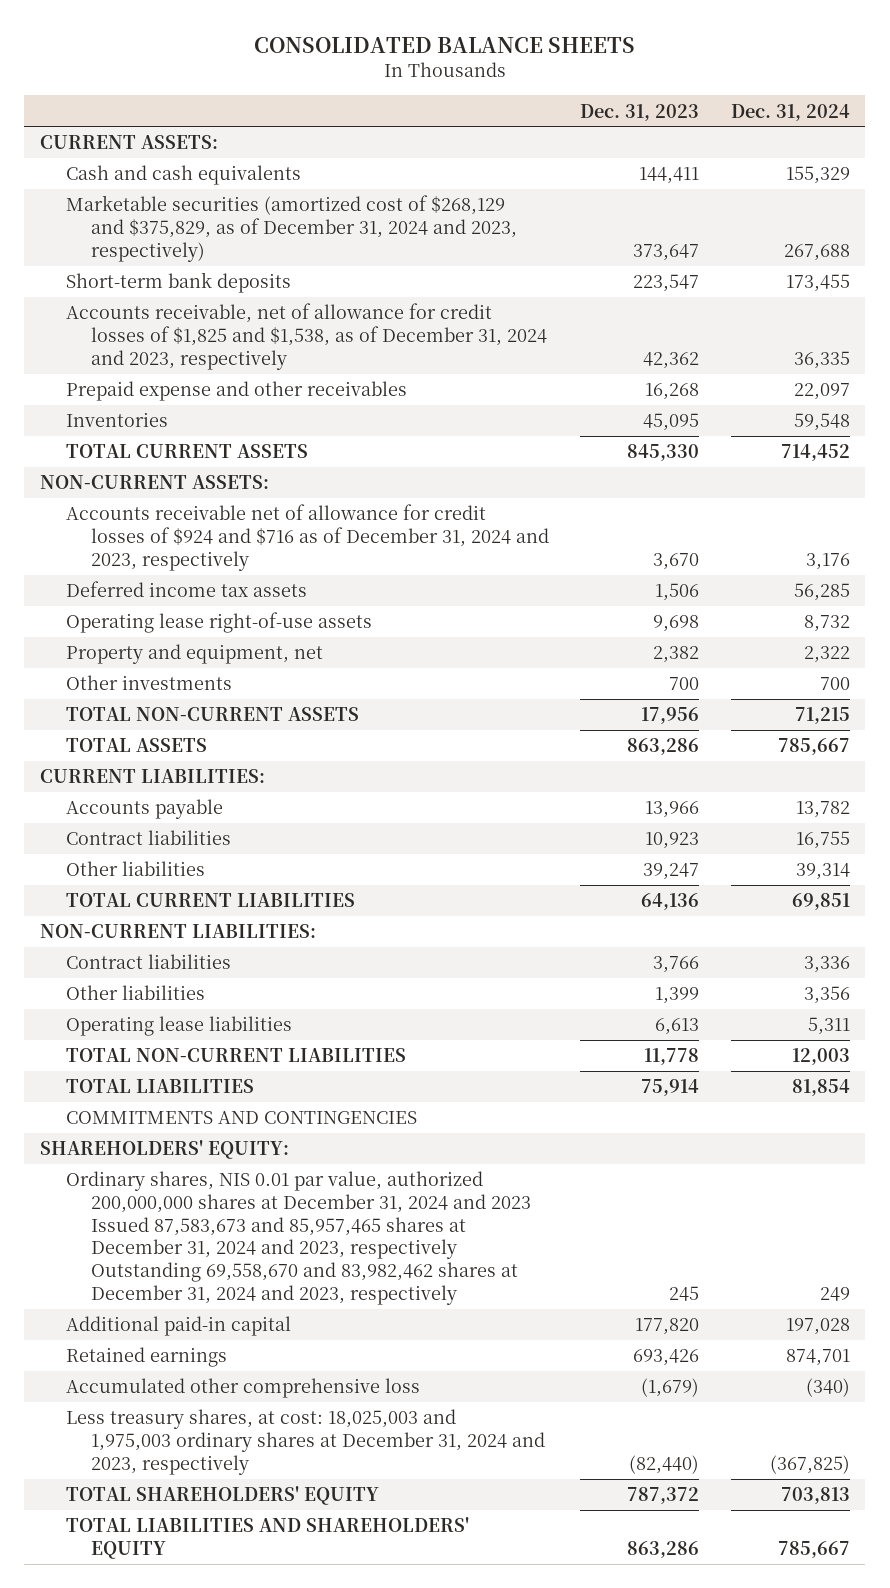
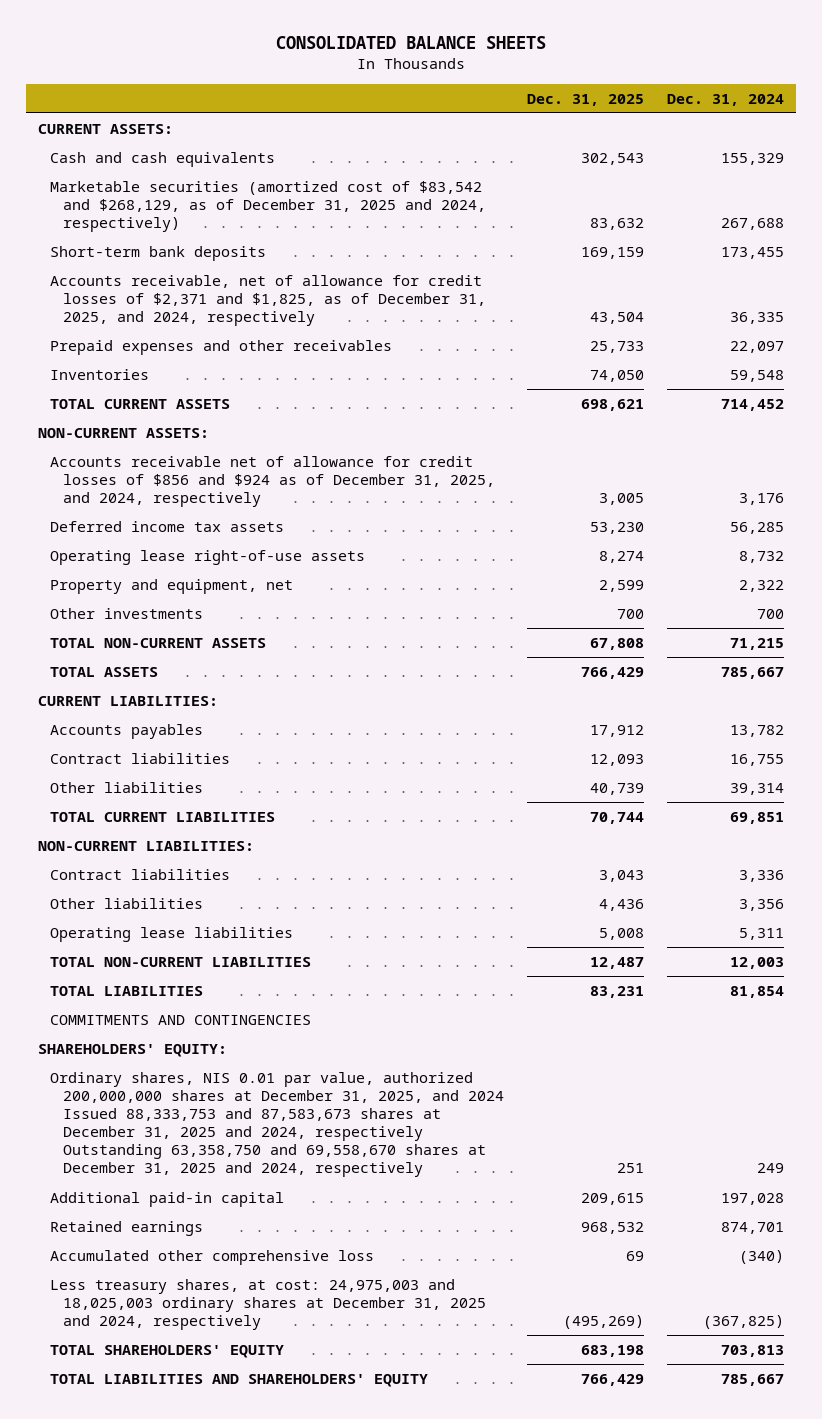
[580,103,700,121] Dec. 31, 2023 -> none
none -> [527,93,645,106] Dec. 31, 2025
[65,195,518,262] Marketable securities (amortized cost of $268,129 and $375,829, as of December 31, 2024 and 2023, respectively) -> [50,180,487,233] Marketable securities (amortized cost of $83,542 and $268,129, as of December 31, 2025 and 2024, respectively)
[65,303,548,370] Accounts receivable, net of allowance for credit losses of $1,825 and $1,538, as of December 31, 2024 and 2023, respectively -> [50,274,487,327] Accounts receivable, net of allowance for credit losses of $2,371 and $1,825, as of December 31, 2025, and 2024, respectively
[65,381,407,402] Prepaid expense and other receivables -> [50,339,393,355] Prepaid expenses and other receivables
[65,504,550,571] Accounts receivable net of allowance for credit losses of $924 and $716 as of December 31, 2024 and 2023, respectively -> [50,455,496,508] Accounts receivable net of allowance for credit losses of $856 and $924 as of December 31, 2025, and 2024, respectively
[65,799,223,820] Accounts payable -> [50,723,204,739] Accounts payables
[65,1171,532,1305] Ordinary shares, NIS 0.01 par value, authorized 200,000,000 shares at December 31, 2024 and 2023 Issued 87,583,673 and 85,957,465 shares at December 31, 2024 and 2023, respectively Outstanding 69,558,670 and 83,982,462 shares at December 31, 2024 and 2023, respectively -> [50,1071,505,1178] Ordinary shares, NIS 0.01 par value, authorized 200,000,000 shares at December 31, 2025, and 2024 Issued 88,333,753 and 87,583,673 shares at December 31, 2025 and 2024, respectively Outstanding 63,358,750 and 69,558,670 shares at December 31, 2025 and 2024, respectively
[65,1409,546,1475] Less treasury shares, at cost: 18,025,003 and 1,975,003 ordinary shares at December 31, 2024 and 2023, respectively -> [50,1278,487,1331] Less treasury shares, at cost: 24,975,003 and 18,025,003 ordinary shares at December 31, 2025 and 2024, respectively

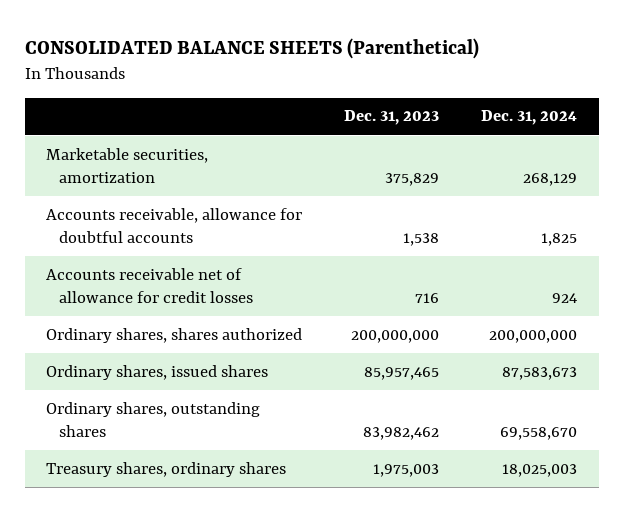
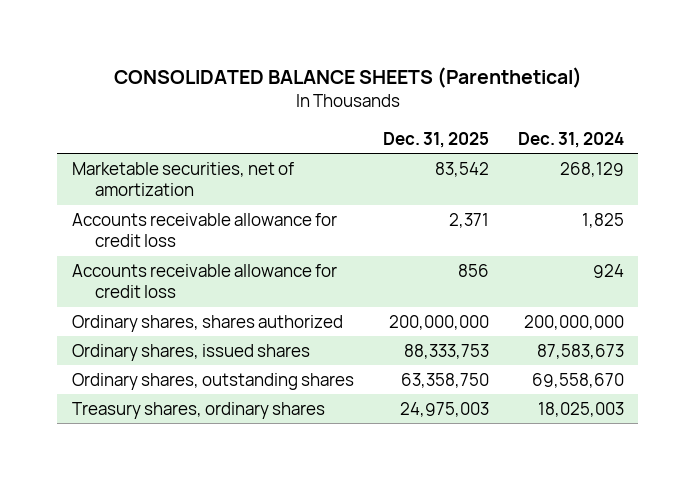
[344,110,440,126] Dec. 31, 2023 -> none
none -> [382,131,489,148] Dec. 31, 2025
[46,147,209,183] Marketable securities, amortization -> [71,161,294,197] Marketable securities, net of amortization
[46,207,303,243] Accounts receivable, allowance for doubtful accounts -> [71,212,337,248] Accounts receivable allowance for credit loss
[46,267,254,303] Accounts receivable net of allowance for credit losses -> [71,263,337,299] Accounts receivable allowance for credit loss

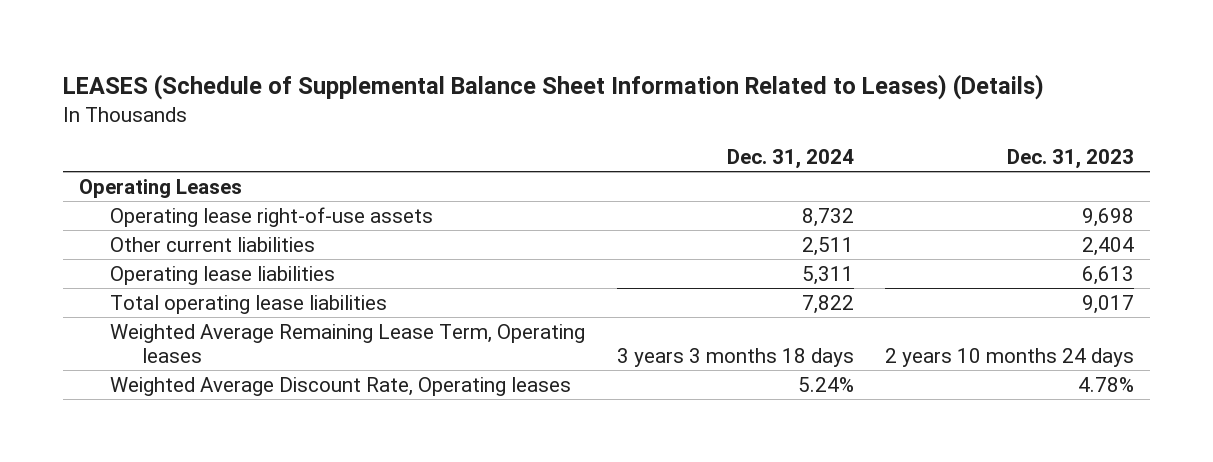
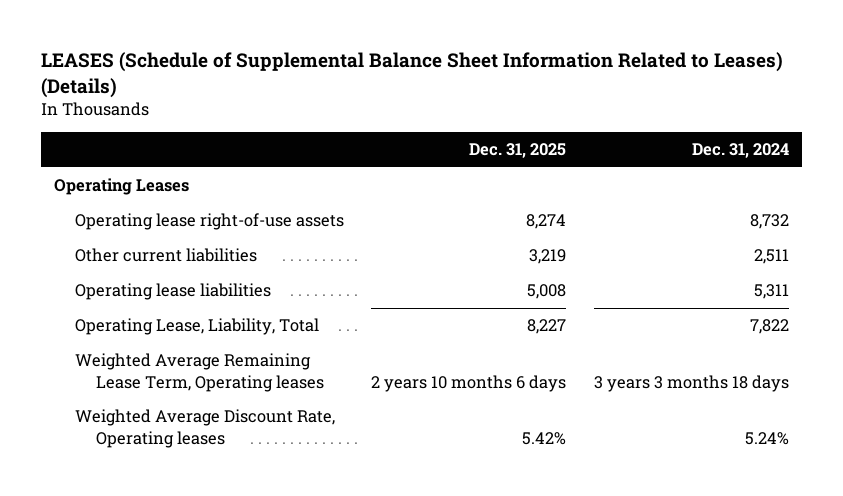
[1007,148,1135,169] Dec. 31, 2023 -> none
none -> [469,143,567,159] Dec. 31, 2025
[110,294,388,314] Total operating lease liabilities -> [75,318,320,336] Operating Lease, Liability, Total

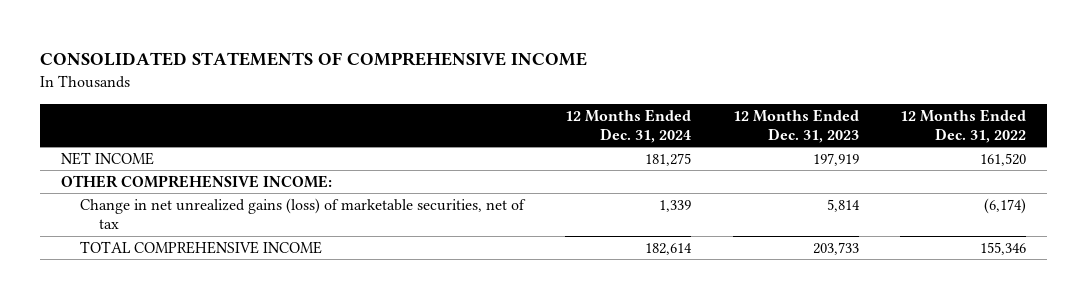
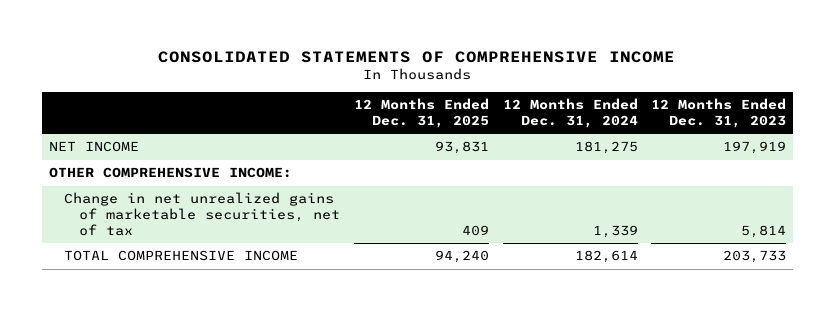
[900,108,1027,143] 12 Months Ended Dec. 31, 2022 -> none
none -> [353,98,489,128] 12 Months Ended Dec. 31, 2025
[79,198,526,230] Change in net unrealized gains (loss) of marketable securities, net of tax -> [63,192,340,236] Change in net unrealized gains of marketable securities, net of tax

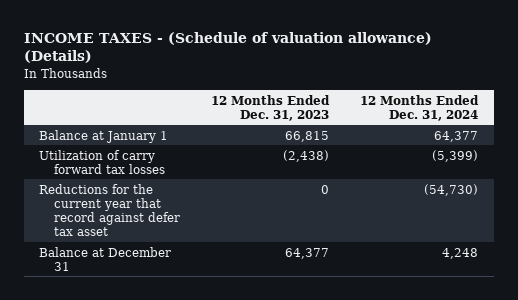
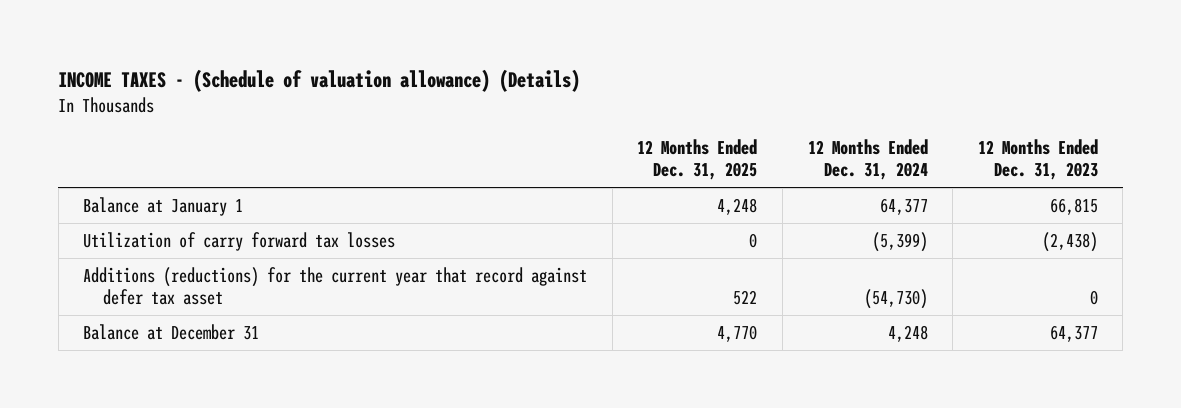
none -> [637,138,758,181] 12 Months Ended Dec. 31, 2025
[39,183,180,236] Reductions for the current year that record against defer tax asset -> [83,267,588,306] Additions (reductions) for the current year that record against defer tax asset

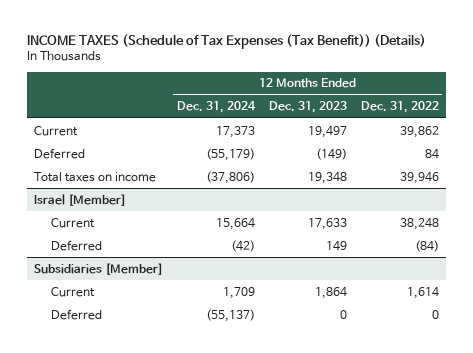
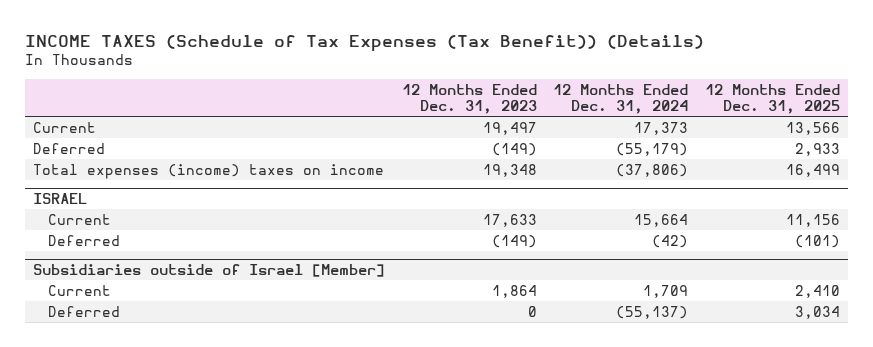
[360,101,439,114] Dec. 31, 2022 -> none
none -> [704,83,840,115] 12 Months Ended Dec. 31, 2025
[33,171,156,182] Total taxes on income -> [33,163,385,179] Total expenses (income) taxes on income
[33,193,126,206] Israel [Member] -> [33,192,88,204] ISRAEL
[325,240,347,251] 149 -> [491,234,537,248] (149)
[33,262,163,275] Subsidiaries [Member] -> [33,263,386,277] Subsidiaries outside of Israel [Member]

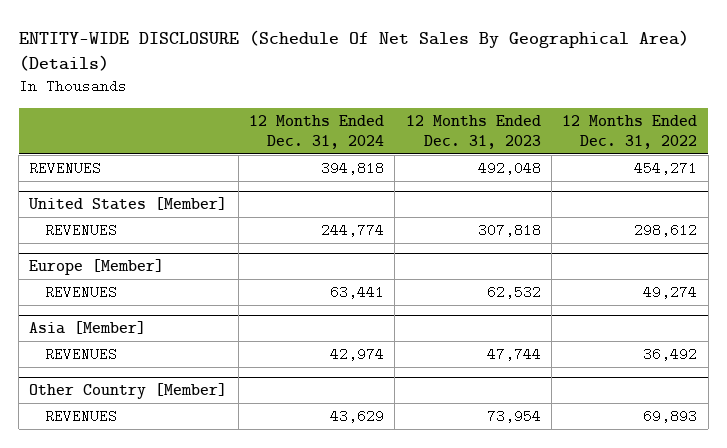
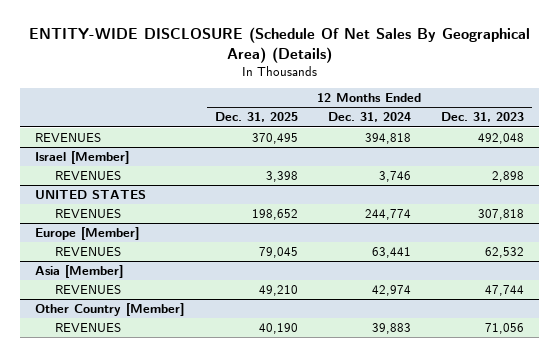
[562,114,698,149] 12 Months Ended Dec. 31, 2022 -> none
none -> [214,112,298,123] Dec. 31, 2025
none -> [35,151,130,165] Israel [Member]
none -> [54,171,121,181] REVENUES
[28,197,228,211] United States [Member] -> [35,190,147,200] UNITED STATES
[330,409,385,424] 43,629 -> [371,323,411,335] 39,883
[486,409,541,424] 73,954 -> [485,323,525,335] 71,056

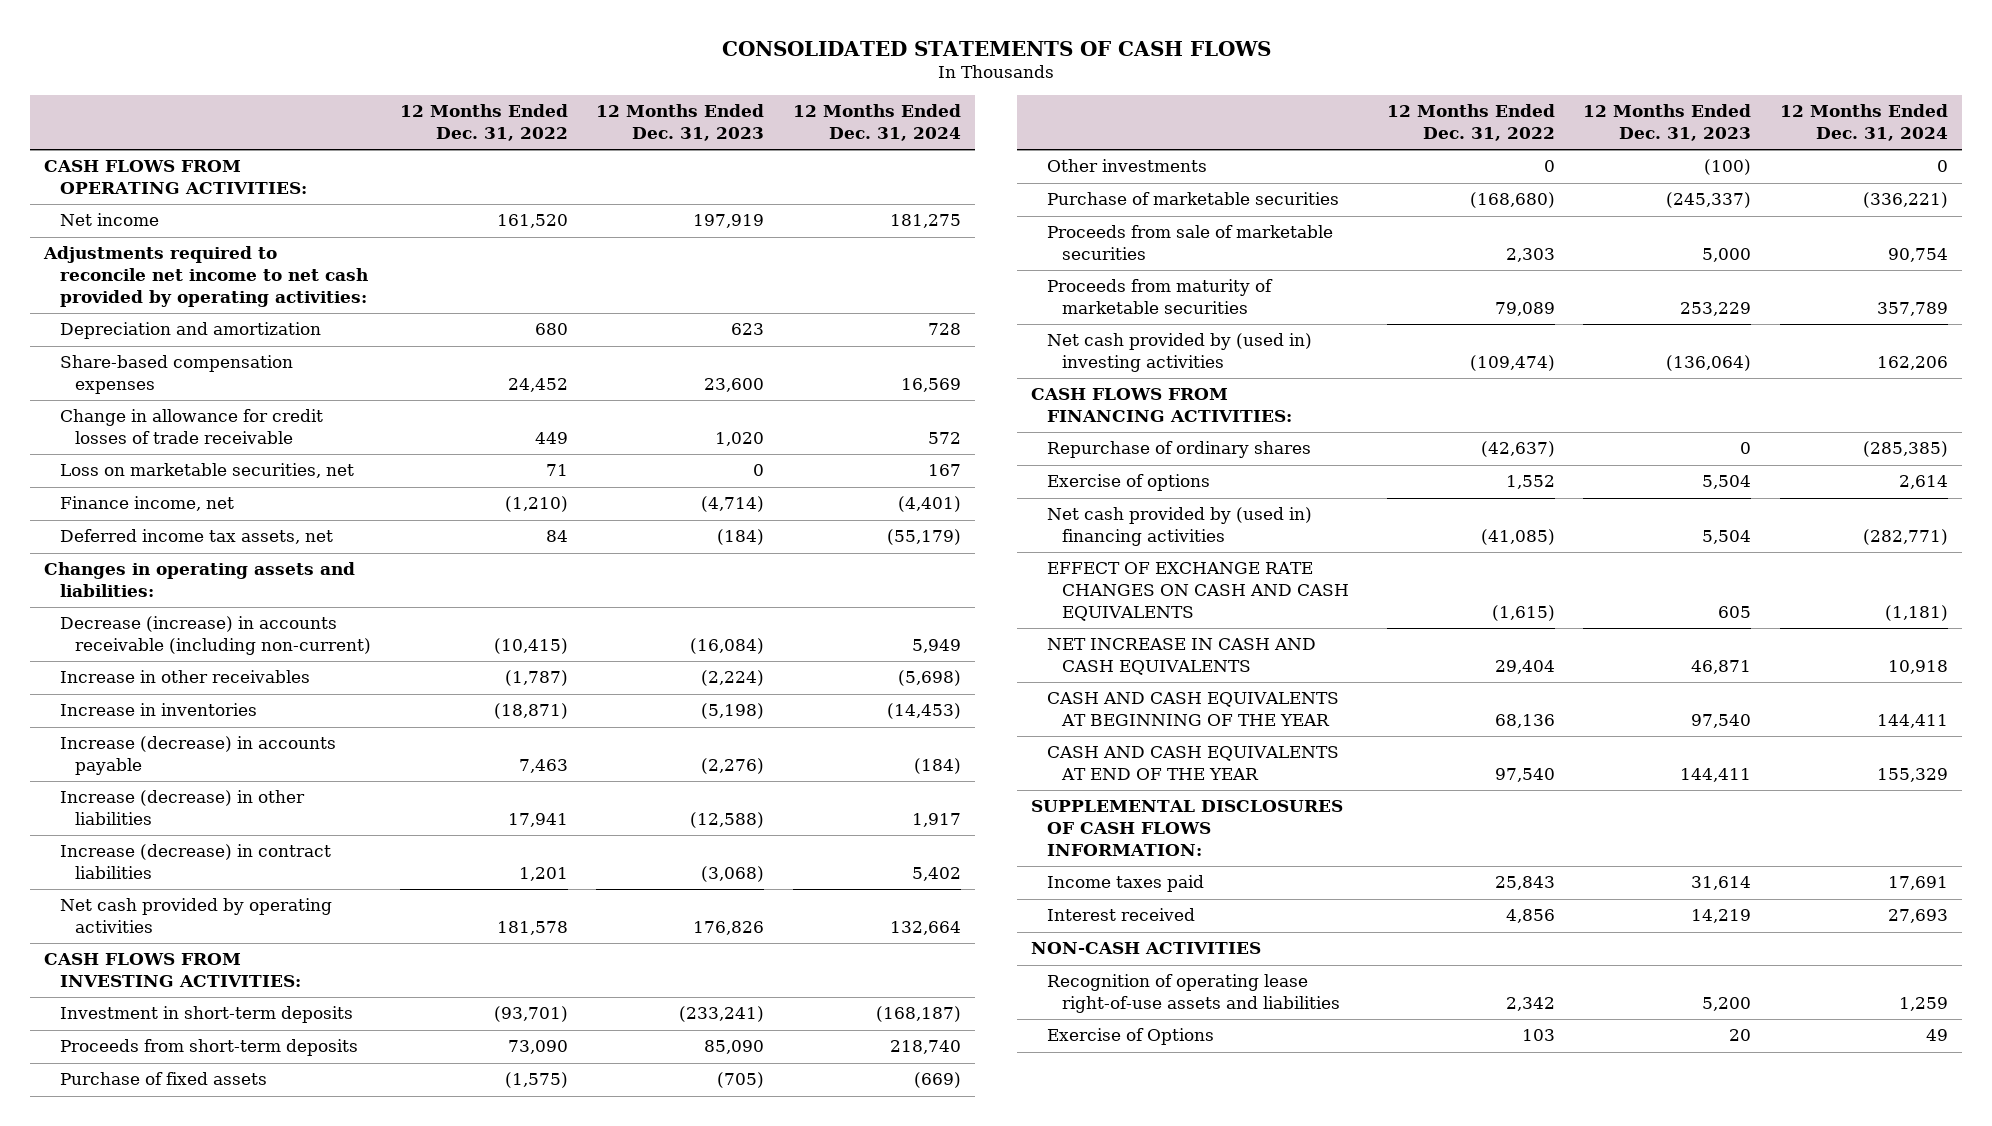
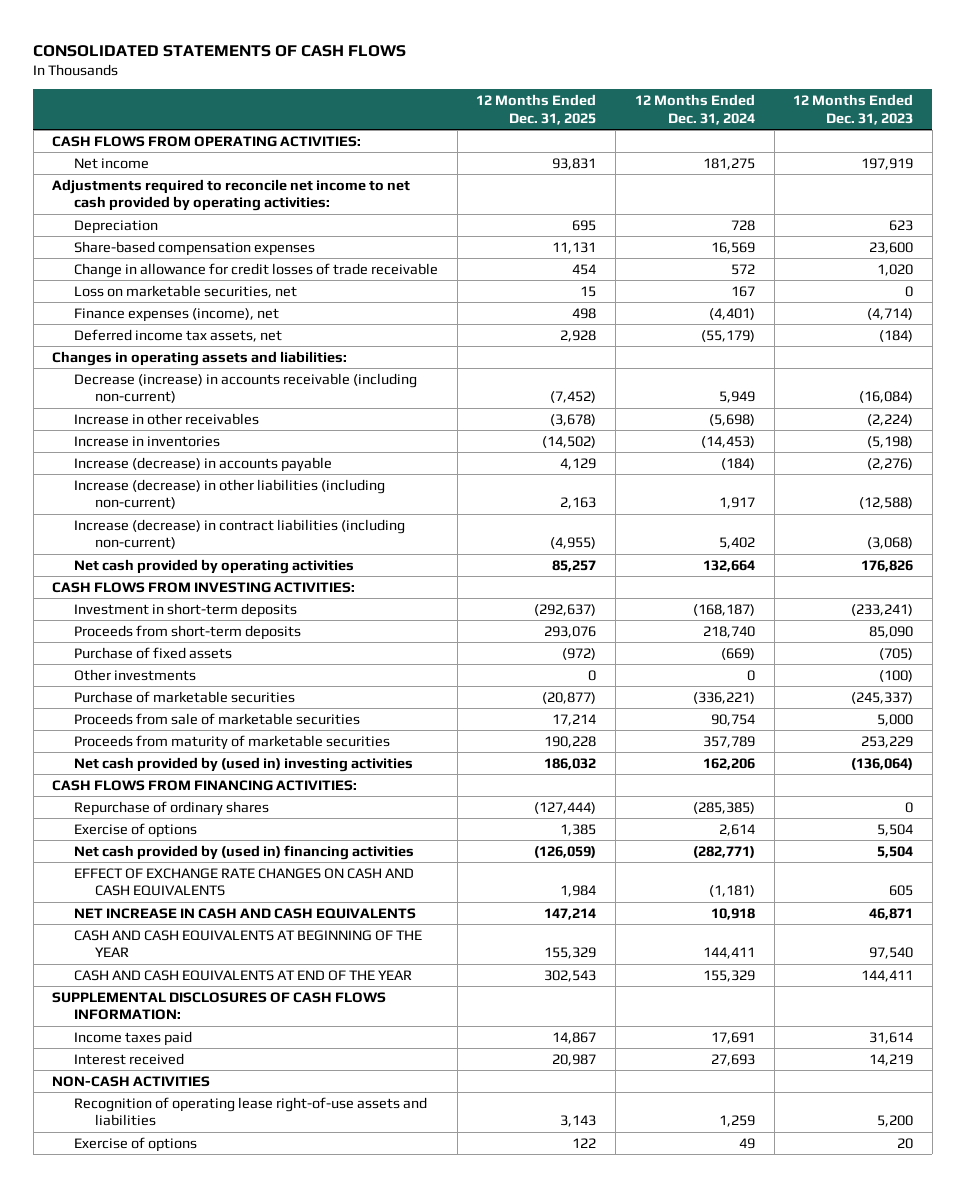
[399,104,568,142] 12 Months Ended Dec. 31, 2022 -> none
none -> [476,94,597,125] 12 Months Ended Dec. 31, 2025
[59,322,321,340] Depreciation and amortization -> [73,219,158,234] Depreciation
[59,496,234,512] Finance income, net -> [73,307,279,322] Finance expenses (income), net
[59,790,305,826] Increase (decrease) in other liabilities -> [73,478,385,510] Increase (decrease) in other liabilities (including non-current)
[59,844,331,880] Increase (decrease) in contract liabilities -> [73,518,405,550] Increase (decrease) in contract liabilities (including non-current)
[1046,1028,1214,1046] Exercise of Options -> [73,1136,197,1152] Exercise of options

